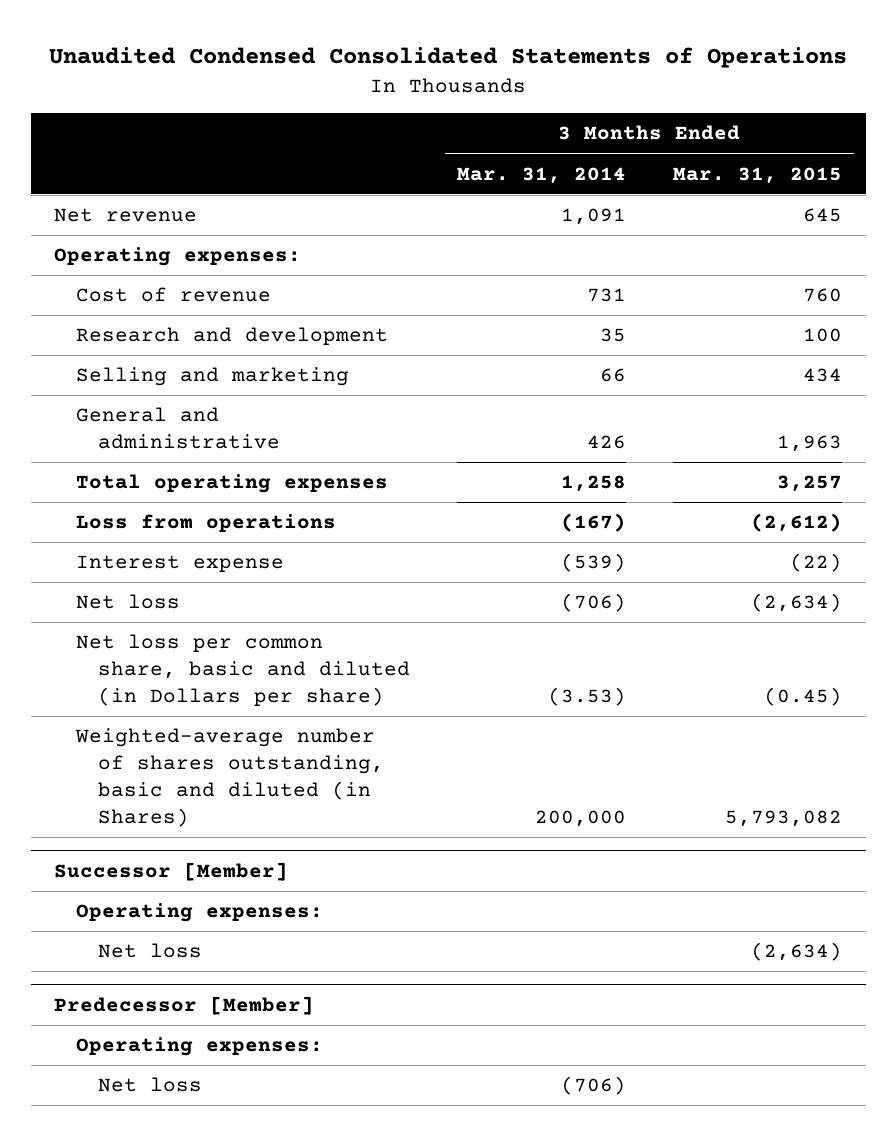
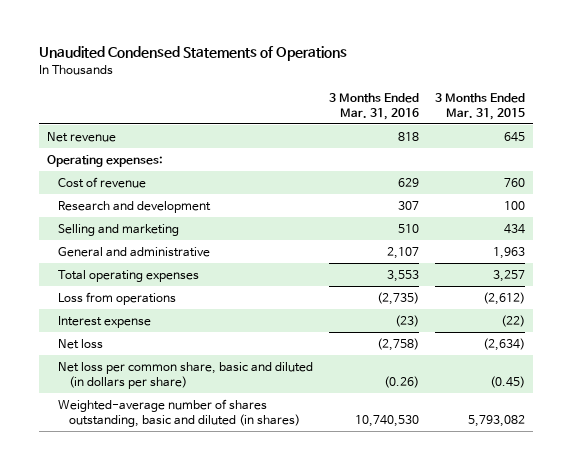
[49,47,848,69] Unaudited Condensed Consolidated Statements of Operations -> [38,46,347,62] Unaudited Condensed Statements of Operations
[456,166,626,184] Mar. 31, 2014 -> none
none -> [328,92,419,120] 3 Months Ended Mar. 31, 2016
[54,861,289,881] Successor [Member] -> none
[75,903,323,923] Operating expenses: -> none
[97,943,202,959] Net loss -> none
[54,995,315,1015] Predecessor [Member] -> none
[75,1037,323,1057] Operating expenses: -> none
[97,1077,202,1093] Net loss -> none
[75,634,410,707] Net loss per common share, basic and diluted (in Dollars per share) -> [57,361,313,389] Net loss per common share, basic and diluted (in dollars per share)
[74,728,384,828] Weighted-average number of shares outstanding, basic and diluted (in Shares) -> [57,398,300,427] Weighted-average number of shares outstanding, basic and diluted (in shares)

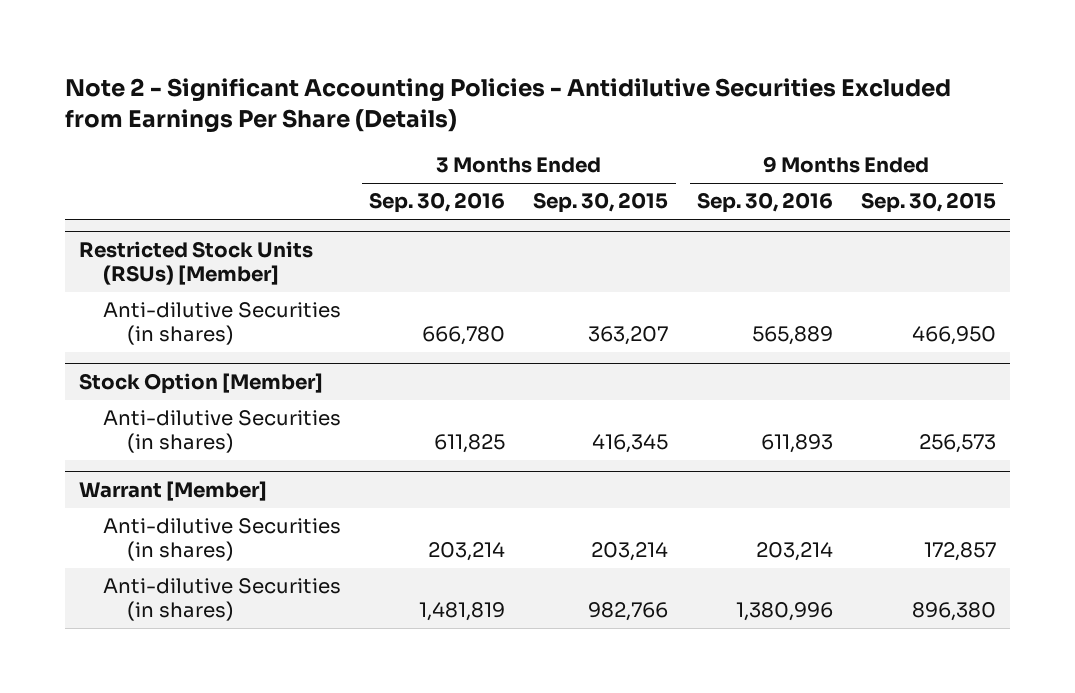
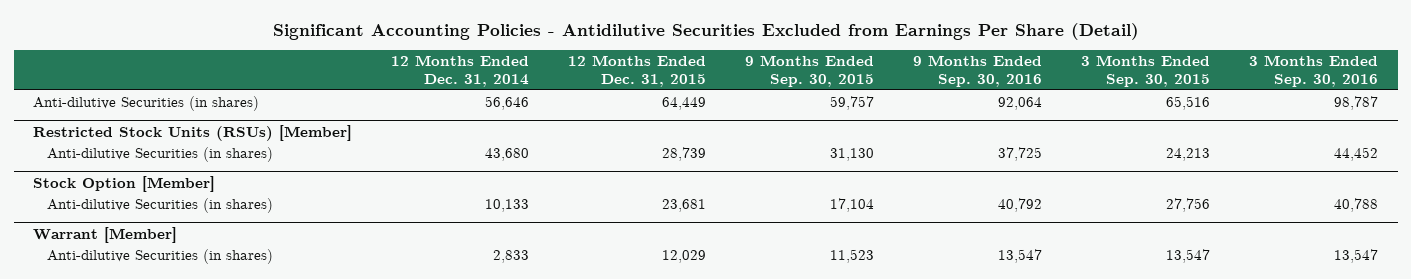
[64,77,951,133] Note 2 - Significant Accounting Policies - Antidilutive Securities Excluded from Earnings Per Share (Details) -> [272,22,1139,40] Significant Accounting Policies - Antidilutive Securities Excluded from Earnings Per Share (Detail)
none -> [391,54,530,87] 12 Months Ended Dec. 31, 2014
none -> [568,54,707,87] 12 Months Ended Dec. 31, 2015
none -> [33,95,260,111] Anti-dilutive Securities (in shares)
[422,326,506,346] 666,780 -> [1334,146,1379,161] 44,452
[588,326,669,346] 363,207 -> [1166,147,1211,161] 24,213
[751,326,833,346] 565,889 -> [998,146,1043,161] 37,725
[911,326,996,346] 466,950 -> [830,147,875,161] 31,130
[434,434,506,454] 611,825 -> [1334,197,1379,212] 40,788
[592,434,669,454] 416,345 -> [1166,197,1211,212] 27,756
[760,434,833,454] 611,893 -> [998,197,1043,212] 40,792
[918,434,996,454] 256,573 -> [830,197,875,212] 17,104
[102,578,341,622] Anti-dilutive Securities (in shares) -> none
[428,542,506,562] 203,214 -> [1334,248,1379,263] 13,547
[591,542,669,562] 203,214 -> [1166,248,1211,263] 13,547
[755,542,833,562] 203,214 -> [998,248,1043,263] 13,547
[923,542,996,562] 172,857 -> [830,248,875,263] 11,523

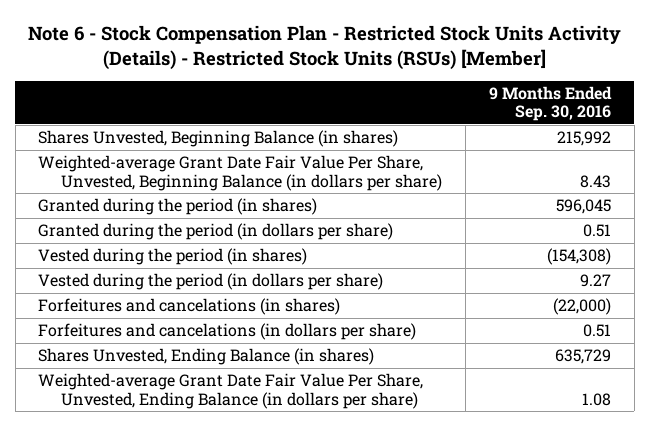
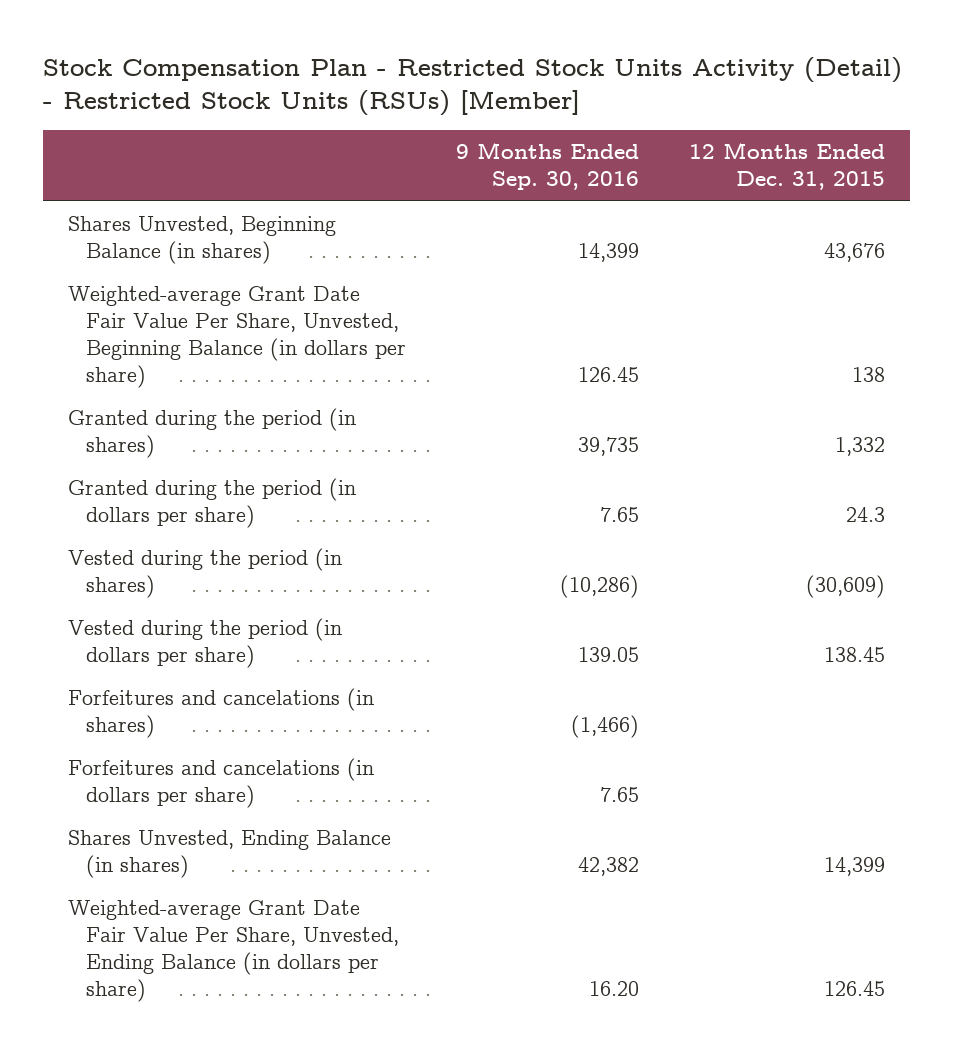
[27,24,621,70] Note 6 - Stock Compensation Plan - Restricted Stock Units Activity (Details) - Restricted Stock Units (RSUs) [Member] -> [42,56,902,116] Stock Compensation Plan - Restricted Stock Units Activity (Detail) - Restricted Stock Units (RSUs) [Member]
none -> [689,142,886,191] 12 Months Ended Dec. 31, 2015
[556,131,611,147] 215,992 -> [578,242,640,262] 14,399
[579,174,611,188] 8.43 -> [578,366,640,382] 126.45
[555,199,611,215] 596,045 -> [578,436,640,456] 39,735
[582,224,611,238] 0.51 -> [600,506,640,522] 7.65
[546,248,611,266] (154,308) -> [560,574,640,598] (10,286)
[579,274,611,288] 9.27 -> [578,646,640,662] 139.05
[552,298,611,316] (22,000) -> [571,714,640,738] (1,466)
[582,324,611,338] 0.51 -> [600,786,640,802] 7.65
[554,349,611,365] 635,729 -> [578,856,640,876] 42,382
[581,392,611,406] 1.08 -> [589,980,640,996] 16.20

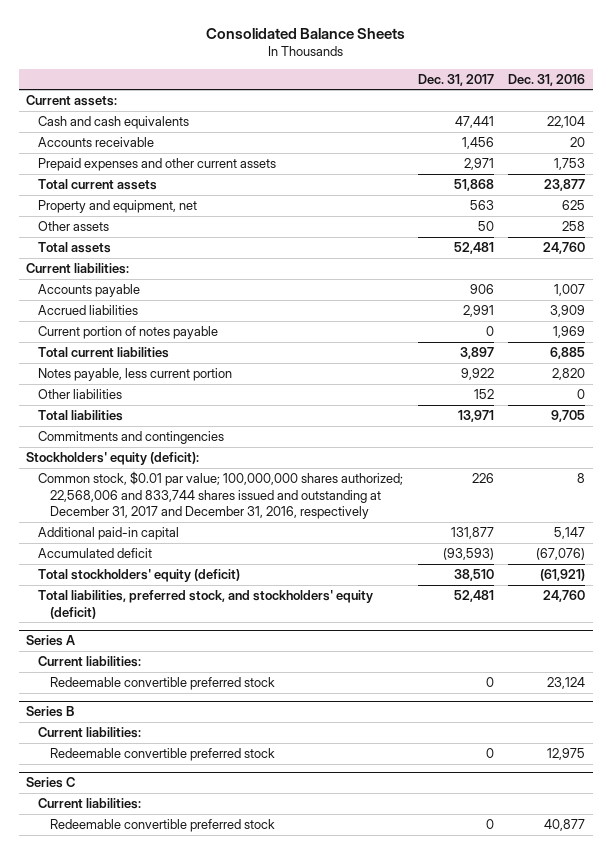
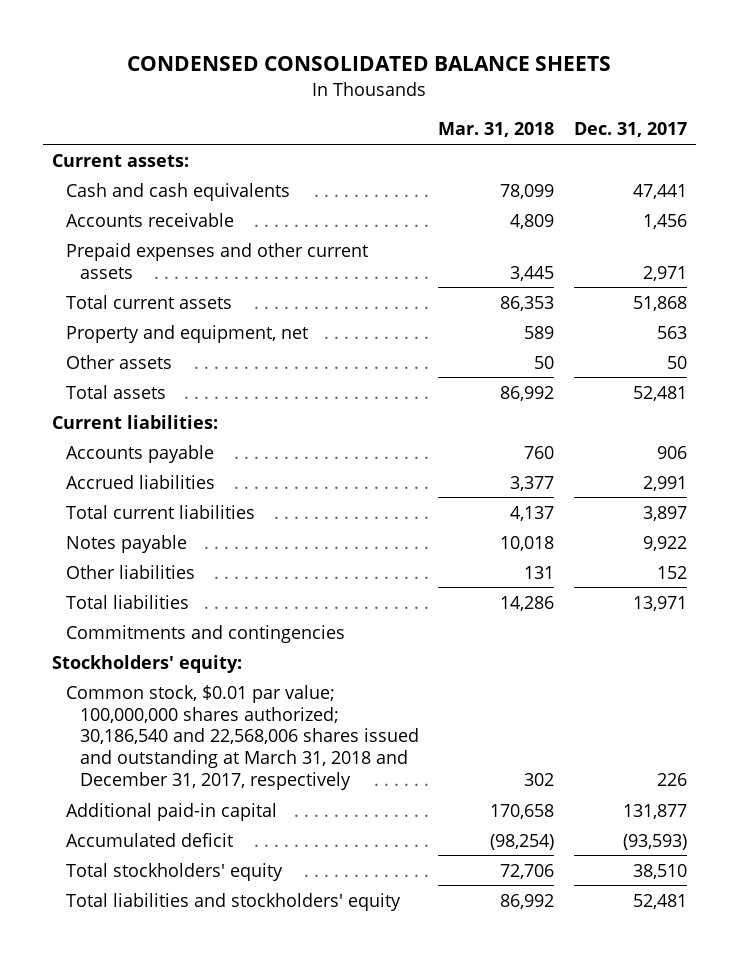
[205,27,405,39] Consolidated Balance Sheets -> [127,56,612,72] CONDENSED CONSOLIDATED BALANCE SHEETS
[508,73,586,86] Dec. 31, 2016 -> none
none -> [438,122,555,138] Mar. 31, 2018
[37,325,218,339] Current portion of notes payable -> none
[37,367,232,381] Notes payable, less current portion -> [66,534,188,553] Notes payable
[26,451,200,465] Stockholders' equity (deficit): -> [52,654,243,673] Stockholders' equity:
[37,470,403,520] Common stock, $0.01 par value; 100,000,000 shares authorized; 22,568,006 and 833,744 shares issued and outstanding at December 31, 2017 and December 31, 2016, respectively -> [66,684,420,791] Common stock, $0.01 par value; 100,000,000 shares authorized; 30,186,540 and 22,568,006 shares issued and outstanding at March 31, 2018 and December 31, 2017, respectively
[26,635,76,647] Series A -> none
[37,655,141,667] Current liabilities: -> none
[49,676,275,690] Redeemable convertible preferred stock -> none
[26,706,75,718] Series B -> none
[37,726,141,738] Current liabilities: -> none
[49,747,275,761] Redeemable convertible preferred stock -> none
[26,777,76,789] Series C -> none
[37,797,141,809] Current liabilities: -> none
[49,818,275,832] Redeemable convertible preferred stock -> none
[37,568,240,582] Total stockholders' equity (deficit) -> [66,862,284,881] Total stockholders' equity
[37,589,373,619] Total liabilities, preferred stock, and stockholders' equity (deficit) -> [66,892,402,911] Total liabilities and stockholders' equity

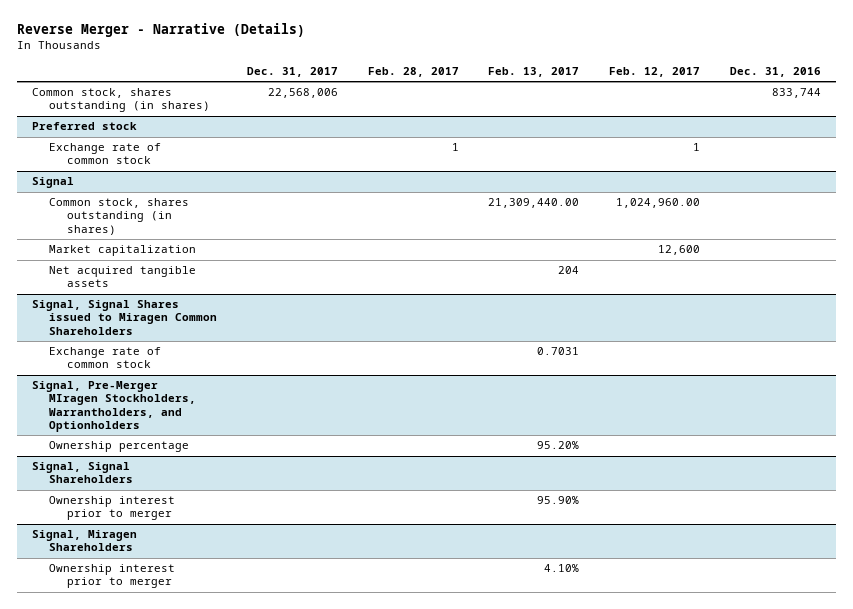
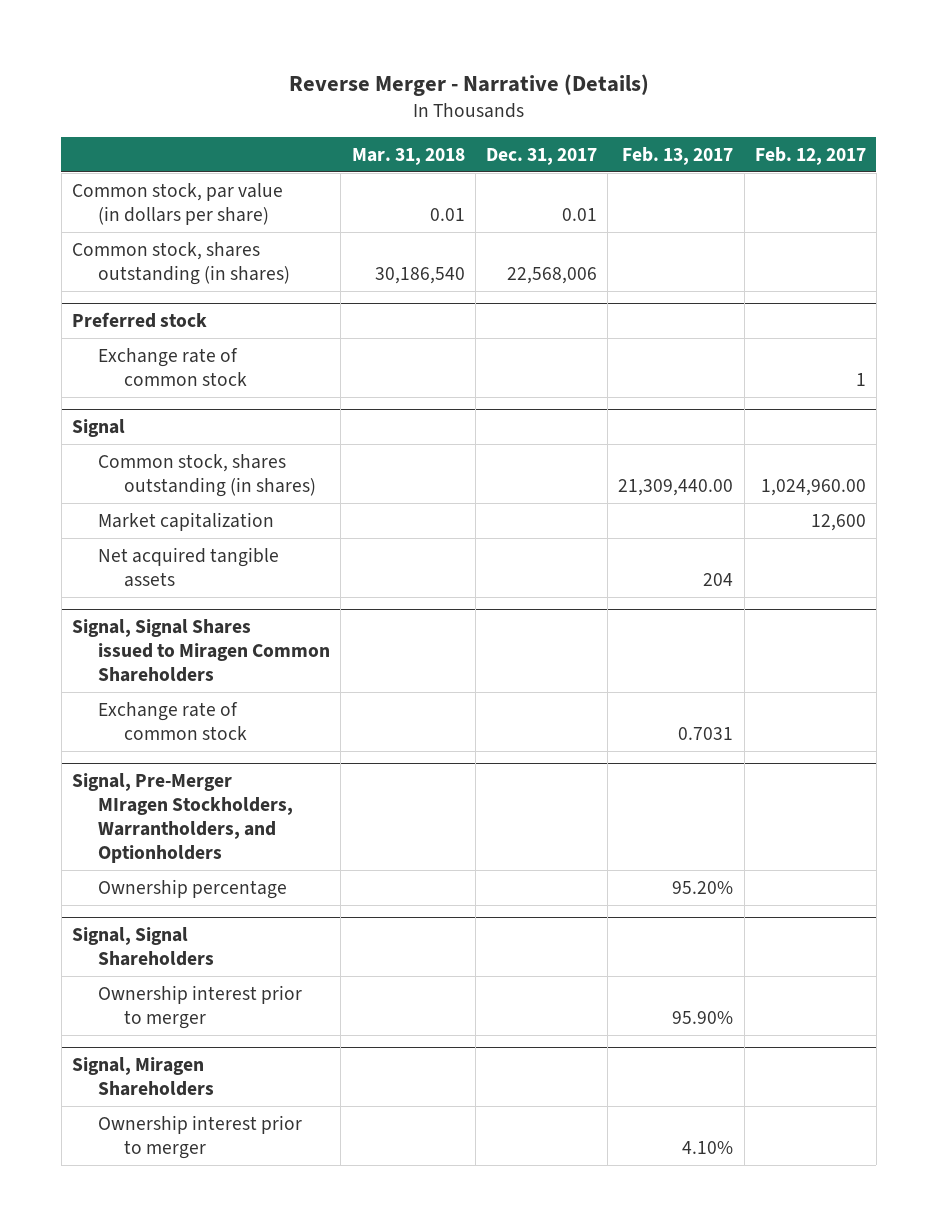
[367,66,459,77] Feb. 28, 2017 -> none
[729,66,821,77] Dec. 31, 2016 -> none
none -> [351,147,465,165] Mar. 31, 2018
none -> [71,182,283,225] Common stock, par value (in dollars per share)

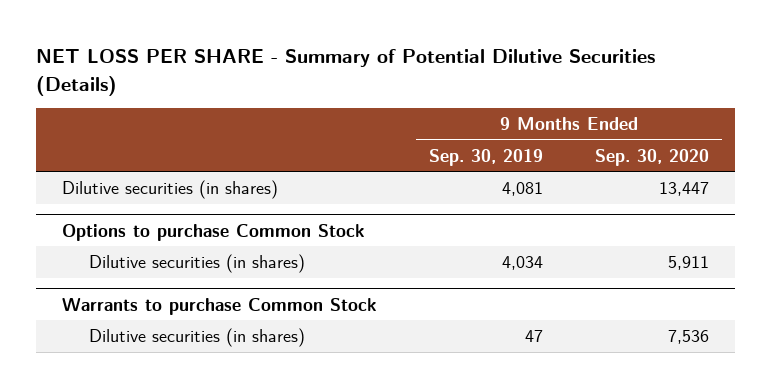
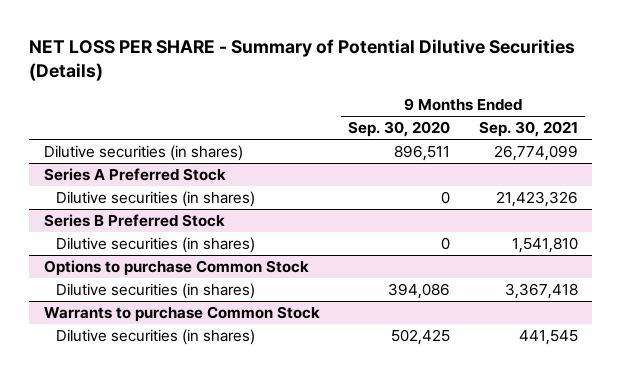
[429,148,544,166] Sep. 30, 2019 -> none
none -> [478,121,578,138] Sep. 30, 2021
[659,181,710,196] 13,447 -> [394,145,451,162] 896,511
none -> [43,168,226,182] Series A Preferred Stock
none -> [56,191,256,208] Dilutive securities (in shares)
none -> [43,214,225,228] Series B Preferred Stock
none -> [56,237,256,254] Dilutive securities (in shares)
[668,255,710,270] 5,911 -> [388,283,451,300] 394,086
[668,329,710,344] 7,536 -> [391,329,451,346] 502,425

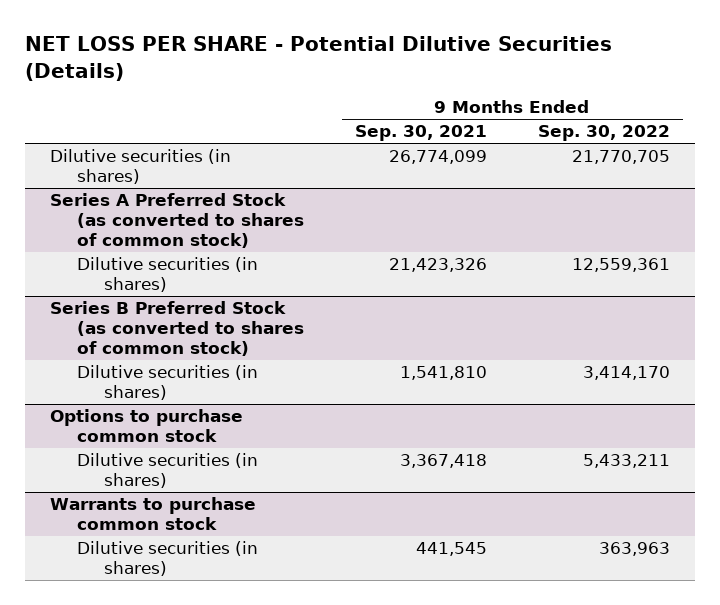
[29,39,576,82] NET LOSS PER SHARE - Summary of Potential Dilutive Securities (Details) -> [24,36,612,81] NET LOSS PER SHARE - Potential Dilutive Securities (Details)
[348,121,451,138] Sep. 30, 2020 -> none
none -> [537,125,670,142] Sep. 30, 2022
[43,168,226,182] Series A Preferred Stock -> [50,193,305,248] Series A Preferred Stock (as converted to shares of common stock)
[43,214,225,228] Series B Preferred Stock -> [50,301,305,356] Series B Preferred Stock (as converted to shares of common stock)
[43,260,309,277] Options to purchase Common Stock -> [50,409,244,443] Options to purchase common stock
[43,306,320,323] Warrants to purchase Common Stock -> [50,497,257,531] Warrants to purchase common stock

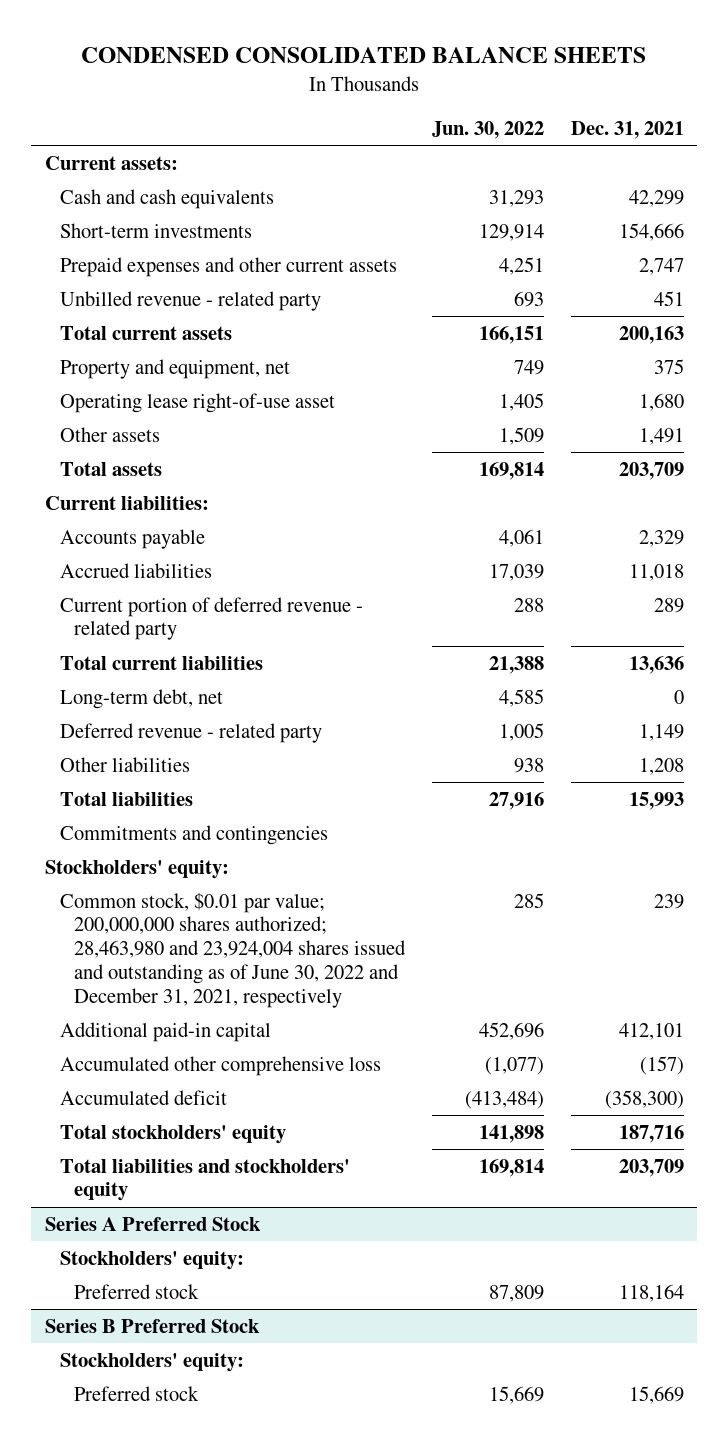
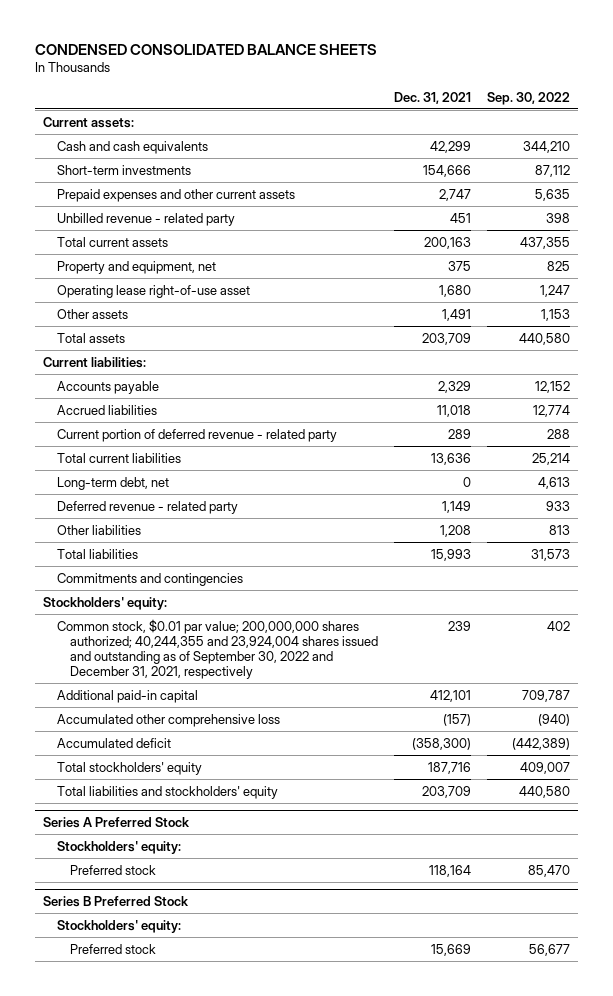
[431,120,544,139] Jun. 30, 2022 -> none
none -> [487,91,571,105] Sep. 30, 2022
[59,892,407,1008] Common stock, $0.01 par value; 200,000,000 shares authorized; 28,463,980 and 23,924,004 shares issued and outstanding as of June 30, 2022 and December 31, 2021, respectively -> [56,618,379,680] Common stock, $0.01 par value; 200,000,000 shares authorized; 40,244,355 and 23,924,004 shares issued and outstanding as of September 30, 2022 and December 31, 2021, respectively

